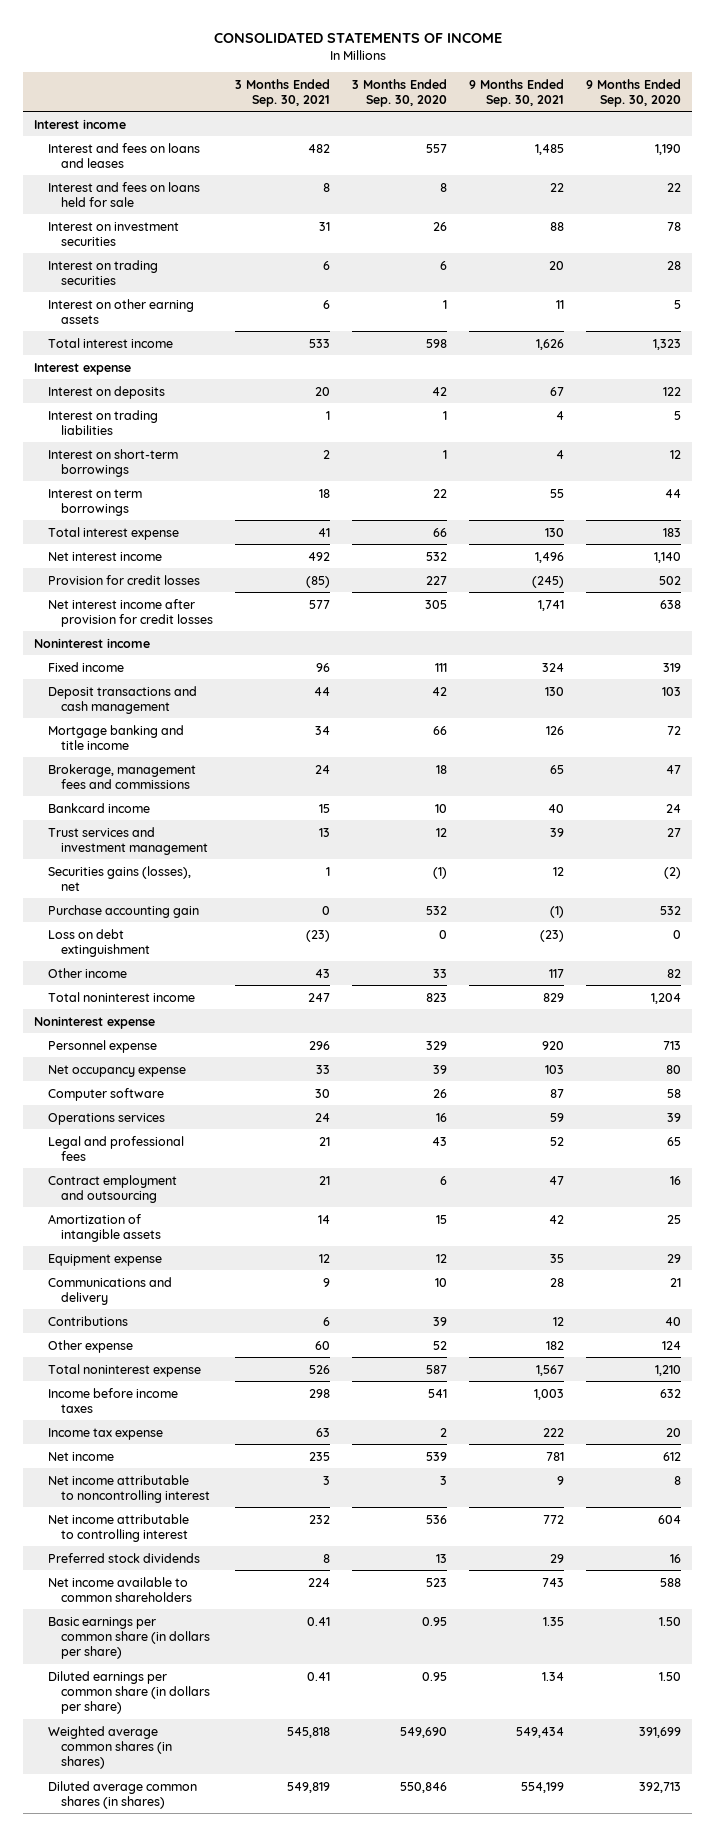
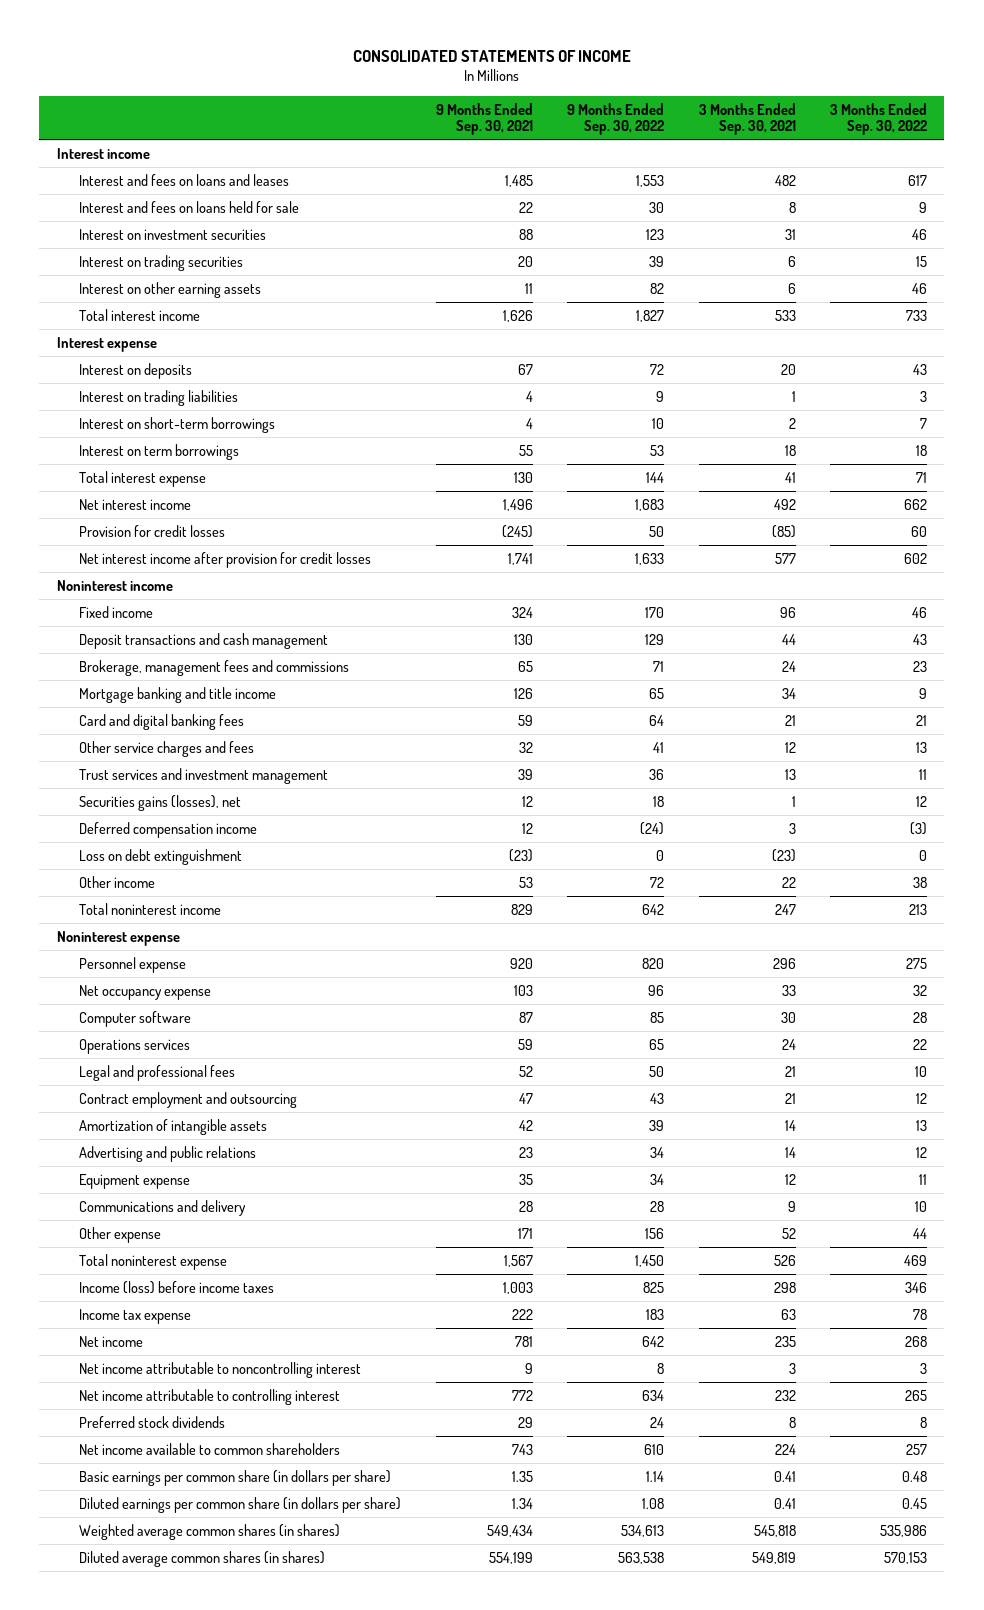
[352,78,448,107] 3 Months Ended Sep. 30, 2020 -> none
[586,78,682,107] 9 Months Ended Sep. 30, 2020 -> none
none -> [567,102,665,136] 9 Months Ended Sep. 30, 2022
none -> [829,102,927,136] 3 Months Ended Sep. 30, 2022
[47,802,150,813] Bankcard income -> none
[47,724,184,750] Mortgage banking and title income -> [79,686,277,703] Mortgage banking and title income
none -> [79,713,245,730] Card and digital banking fees
none -> [79,740,255,757] Other service charges and fees
[47,904,199,918] Purchase accounting gain -> none
none -> [79,821,258,838] Deferred compensation income
[315,968,331,978] 43 -> [781,876,796,888] 22
[549,968,565,978] 117 -> [518,876,533,888] 53
none -> [79,1145,257,1162] Advertising and public relations
[47,1315,128,1326] Contributions -> none
[315,1340,331,1350] 60 -> [781,1227,796,1239] 52
[546,1340,565,1350] 182 -> [517,1227,533,1239] 171
[47,1387,178,1413] Income before income taxes -> [79,1280,275,1294] Income (loss) before income taxes

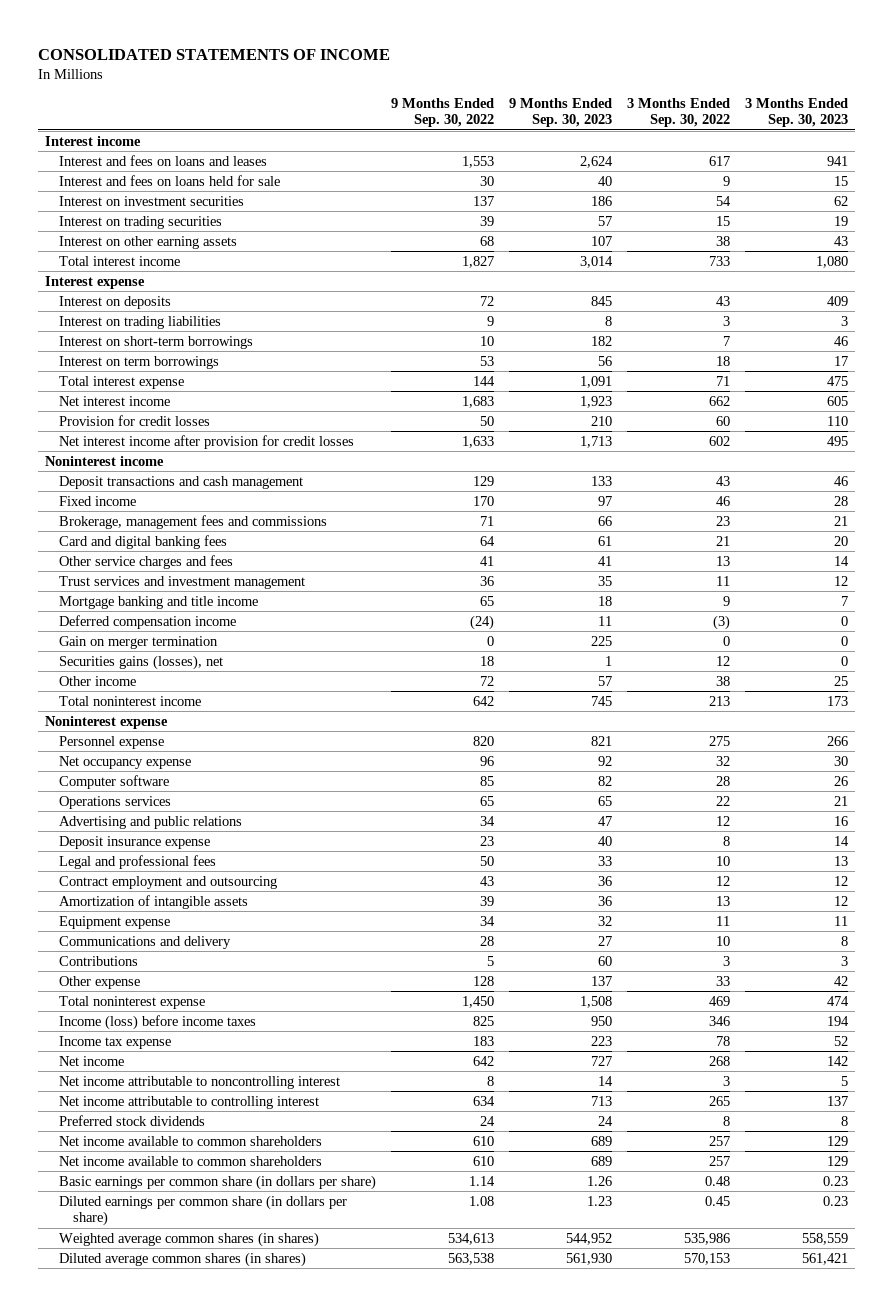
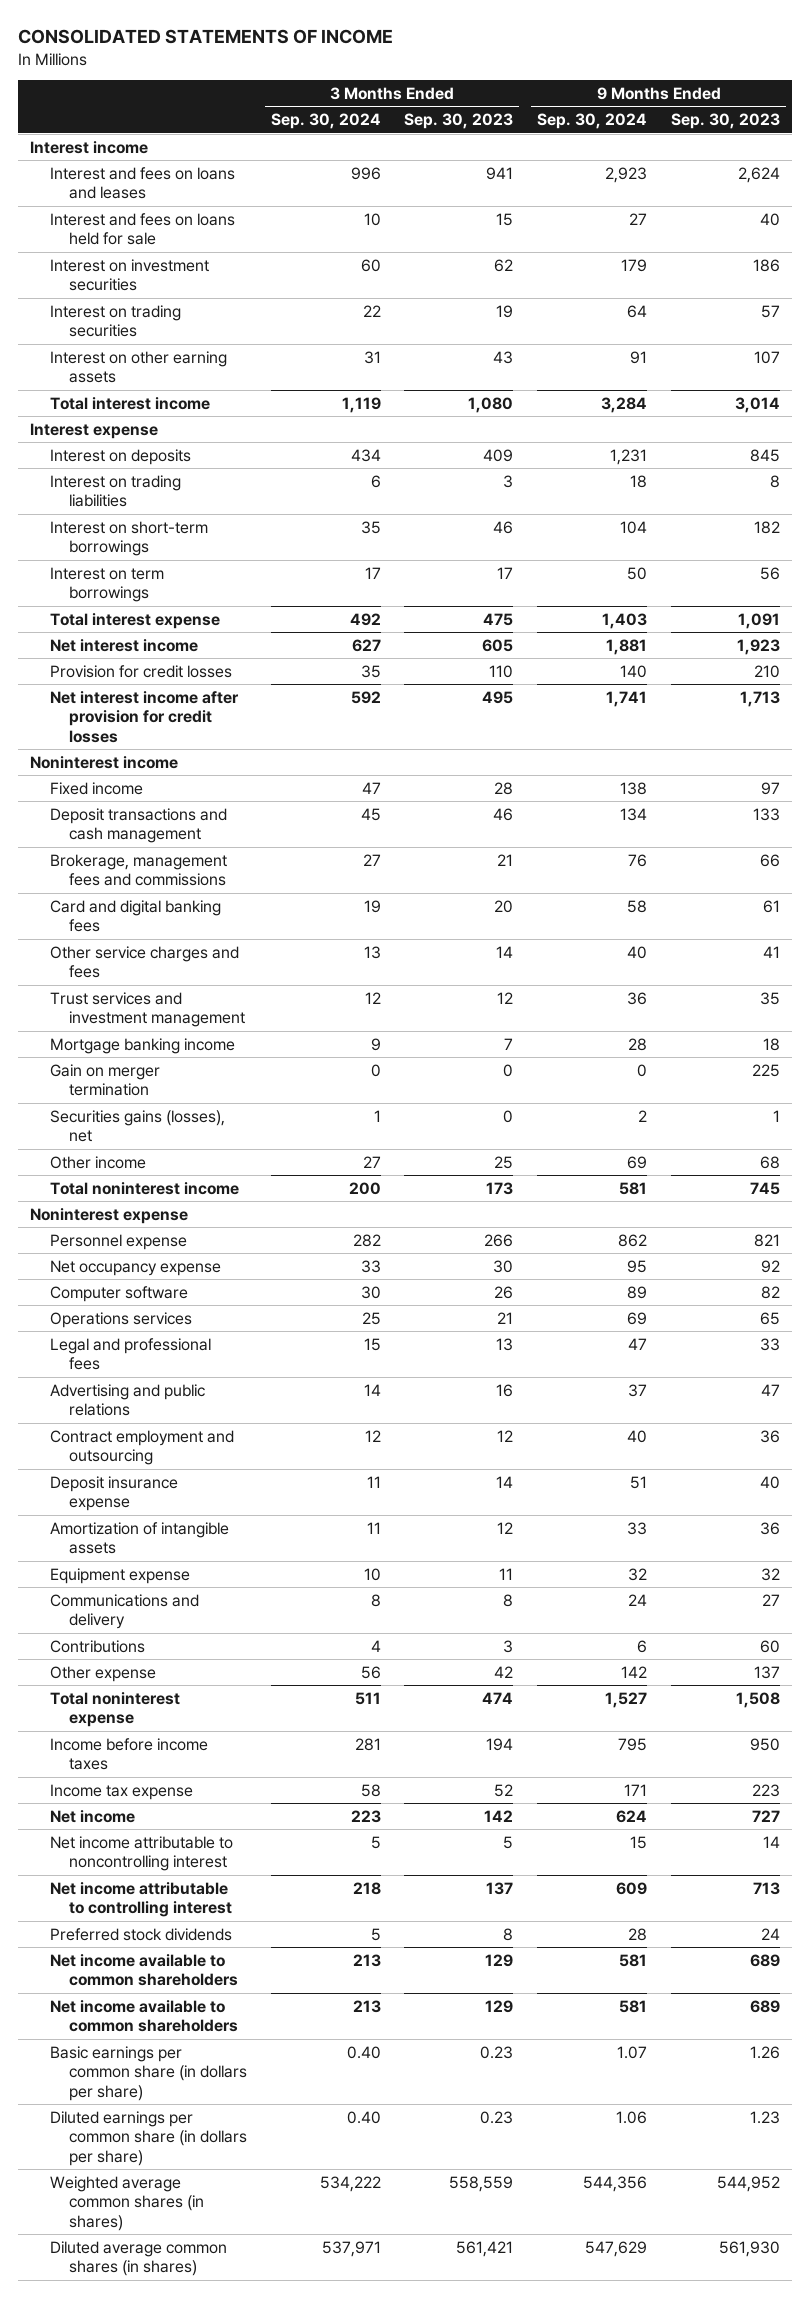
[391,97,495,128] 9 Months Ended Sep. 30, 2022 -> none
[626,97,730,128] 3 Months Ended Sep. 30, 2022 -> none
none -> [270,113,381,130] Sep. 30, 2024
none -> [537,113,648,130] Sep. 30, 2024
[59,475,304,489] Deposit transactions and cash management -> [49,807,227,844] Deposit transactions and cash management
[59,614,237,629] Deferred compensation income -> none
[59,595,259,609] Mortgage banking and title income -> [49,1037,235,1054] Mortgage banking income
[597,675,612,686] 57 -> [759,1155,780,1169] 68
[59,815,243,829] Advertising and public relations -> [49,1383,205,1417] Advertising and public relations
[59,835,211,849] Deposit insurance expense -> [49,1475,178,1512] Deposit insurance expense
[59,1014,257,1030] Income (loss) before income taxes -> [49,1737,208,1771] Income before income taxes

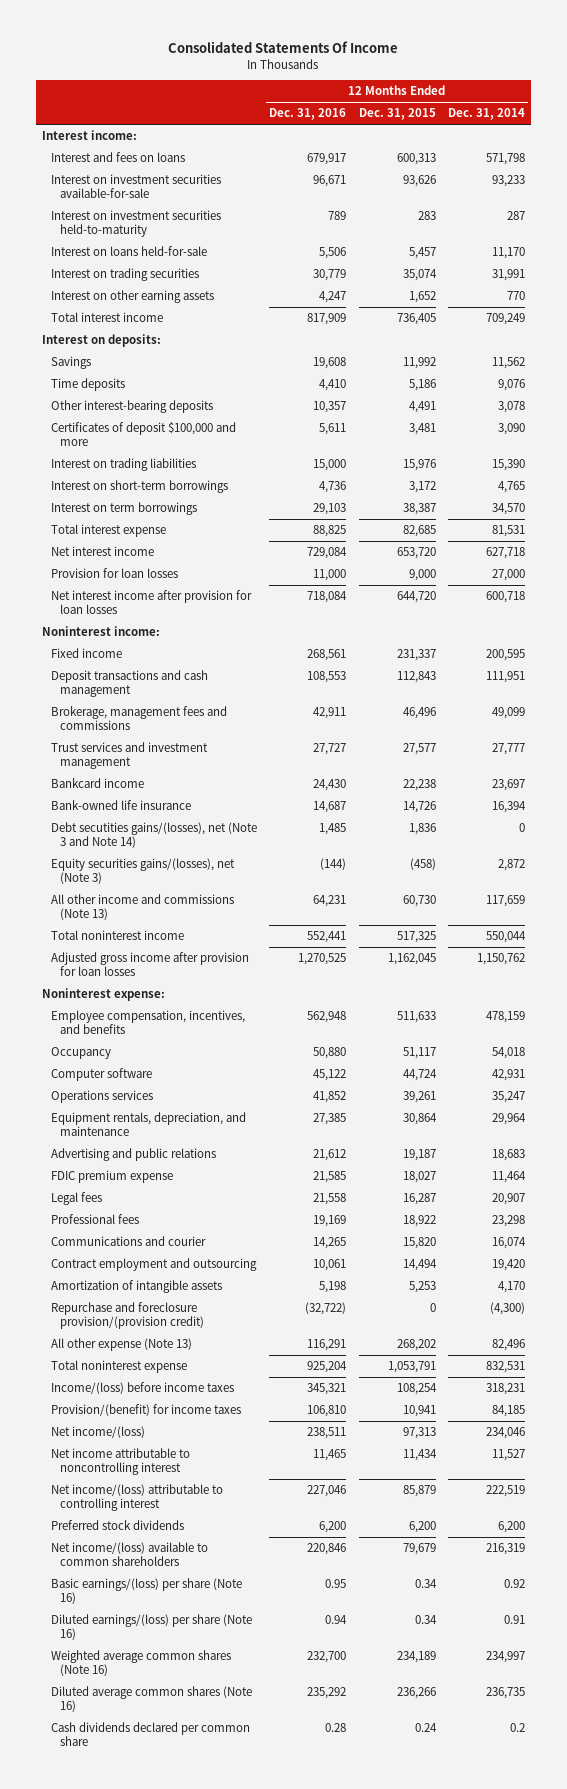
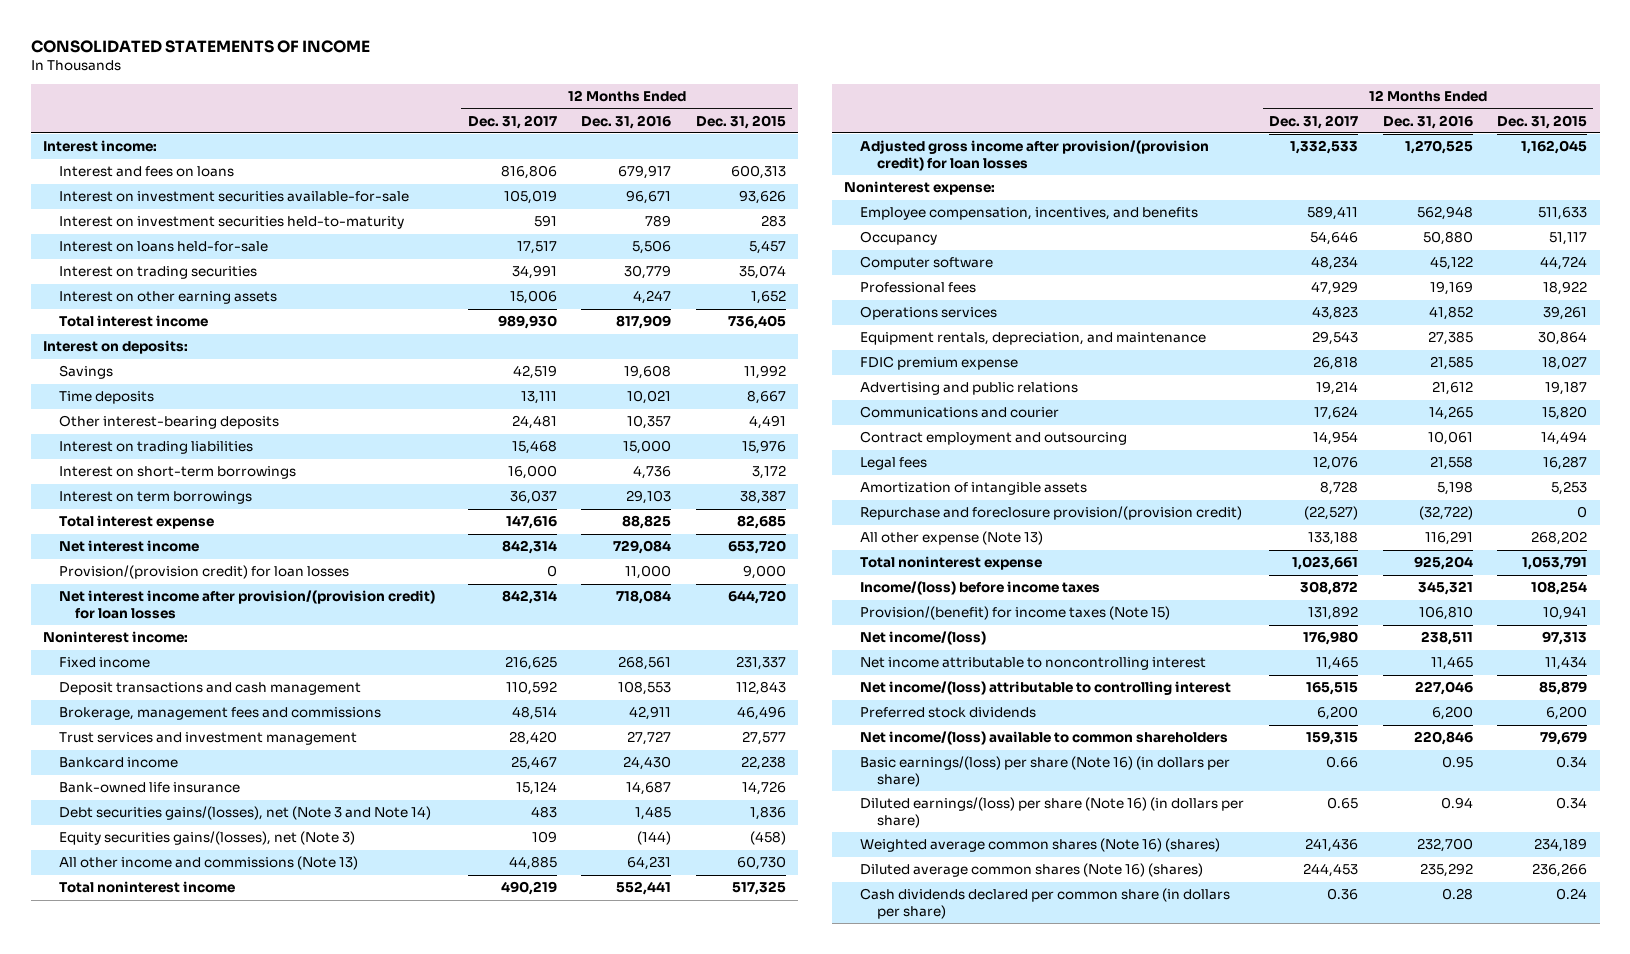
[168,41,399,54] Consolidated Statements Of Income -> [30,39,370,53] CONSOLIDATED STATEMENTS OF INCOME
[447,108,525,121] Dec. 31, 2014 -> none
none -> [467,114,557,129] Dec. 31, 2017
[319,379,347,392] 4,410 -> [627,390,672,405] 10,021
[408,379,436,392] 5,186 -> [746,390,786,405] 8,667
[51,422,237,446] Certificates of deposit $100,000 and more -> none
[51,568,179,579] Provision for loan losses -> [58,565,349,580] Provision/(provision credit) for loan losses
[51,590,253,614] Net interest income after provision for loan losses -> [58,590,435,619] Net interest income after provision/(provision credit) for loan losses
[51,822,258,848] Debt secutities gains/(losses), net (Note 3 and Note 14) -> [58,806,431,821] Debt securities gains/(losses), net (Note 3 and Note 14)
[51,952,250,976] Adjusted gross income after provision for loan losses -> [860,140,1210,171] Adjusted gross income after provision/(provision credit) for loan losses
[51,1214,140,1225] Professional fees -> [860,282,977,294] Professional fees
[51,1148,217,1162] Advertising and public relations -> [860,382,1079,396] Advertising and public relations
[51,1192,103,1206] Legal fees -> [860,457,928,471] Legal fees
[51,1404,242,1417] Provision/(benefit) for income taxes -> [860,606,1171,621] Provision/(benefit) for income taxes (Note 15)
[51,1578,243,1604] Basic earnings/(loss) per share (Note 16) -> [860,756,1231,787] Basic earnings/(loss) per share (Note 16) (in dollars per share)
[51,1614,253,1640] Diluted earnings/(loss) per share (Note 16) -> [860,797,1245,828] Diluted earnings/(loss) per share (Note 16) (in dollars per share)
[51,1650,232,1676] Weighted average common shares (Note 16) -> [860,838,1221,853] Weighted average common shares (Note 16) (shares)
[51,1686,253,1712] Diluted average common shares (Note 16) -> [860,863,1204,878] Diluted average common shares (Note 16) (shares)
[51,1722,251,1746] Cash dividends declared per common share -> [860,888,1231,919] Cash dividends declared per common share (in dollars per share)

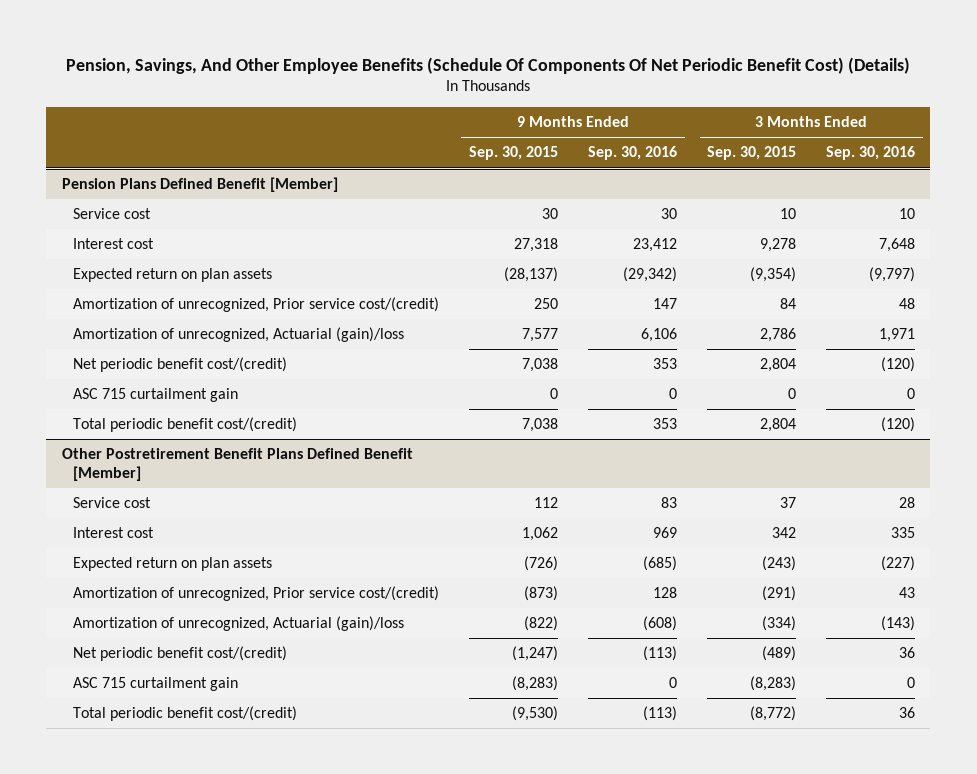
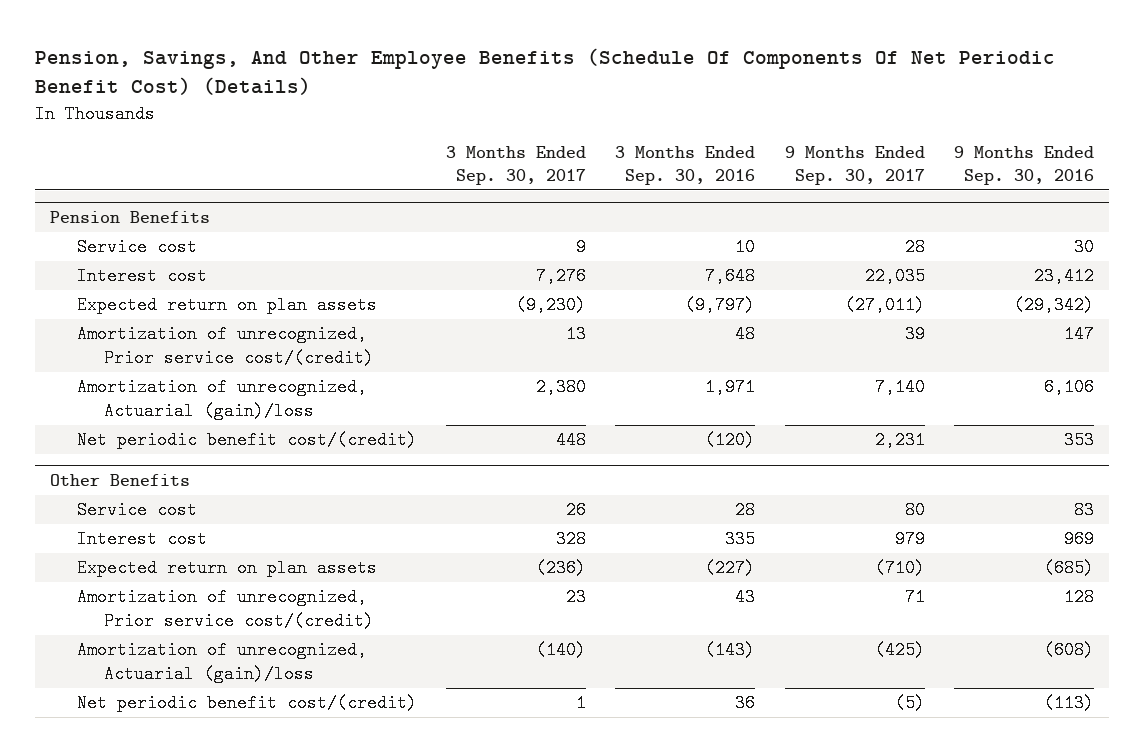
[468,146,558,161] Sep. 30, 2015 -> none
[707,146,797,161] Sep. 30, 2015 -> none
none -> [446,145,587,186] 3 Months Ended Sep. 30, 2017
none -> [784,145,925,186] 9 Months Ended Sep. 30, 2017
[61,177,338,193] Pension Plans Defined Benefit [Member] -> [49,211,210,224] Pension Benefits
[72,388,238,403] ASC 715 curtailment gain -> none
[72,417,297,433] Total periodic benefit cost/(credit) -> none
[61,448,413,482] Other Postretirement Benefit Plans Defined Benefit [Member] -> [49,474,190,487] Other Benefits
[72,677,238,692] ASC 715 curtailment gain -> none
[72,706,297,722] Total periodic benefit cost/(credit) -> none

